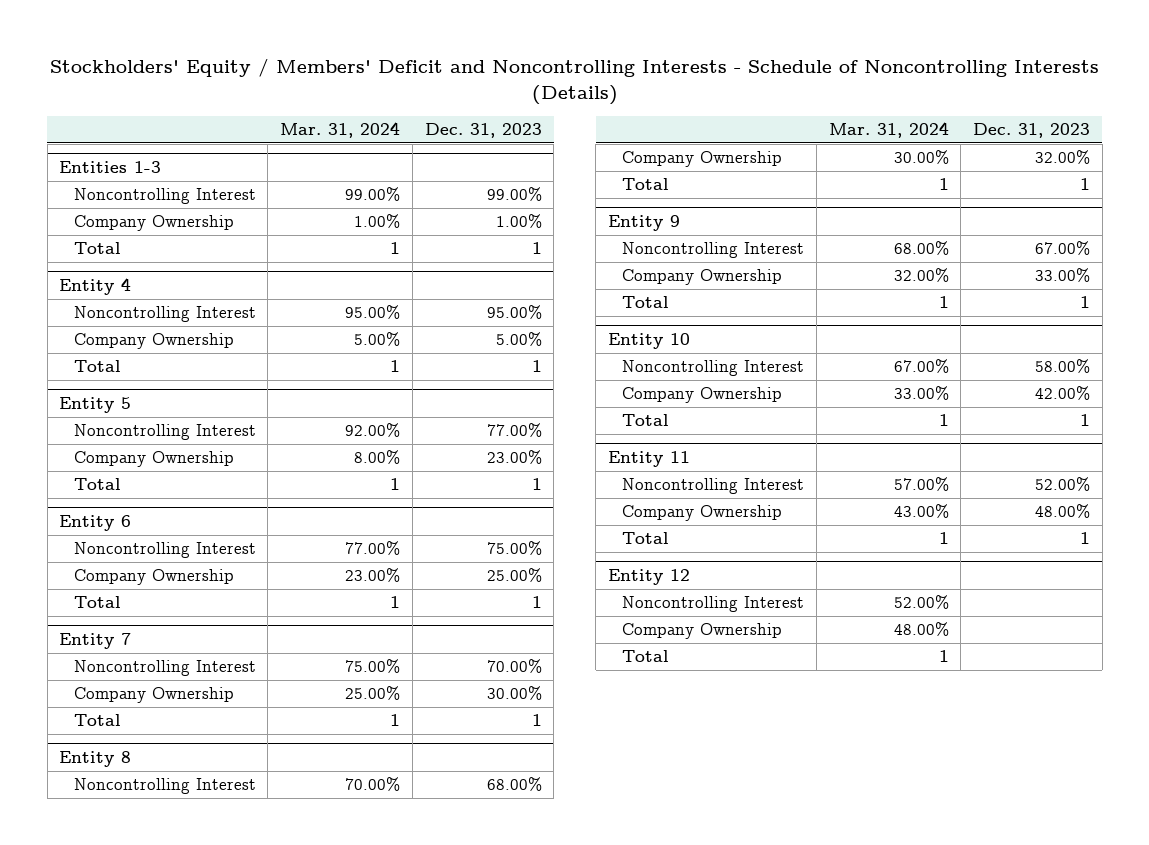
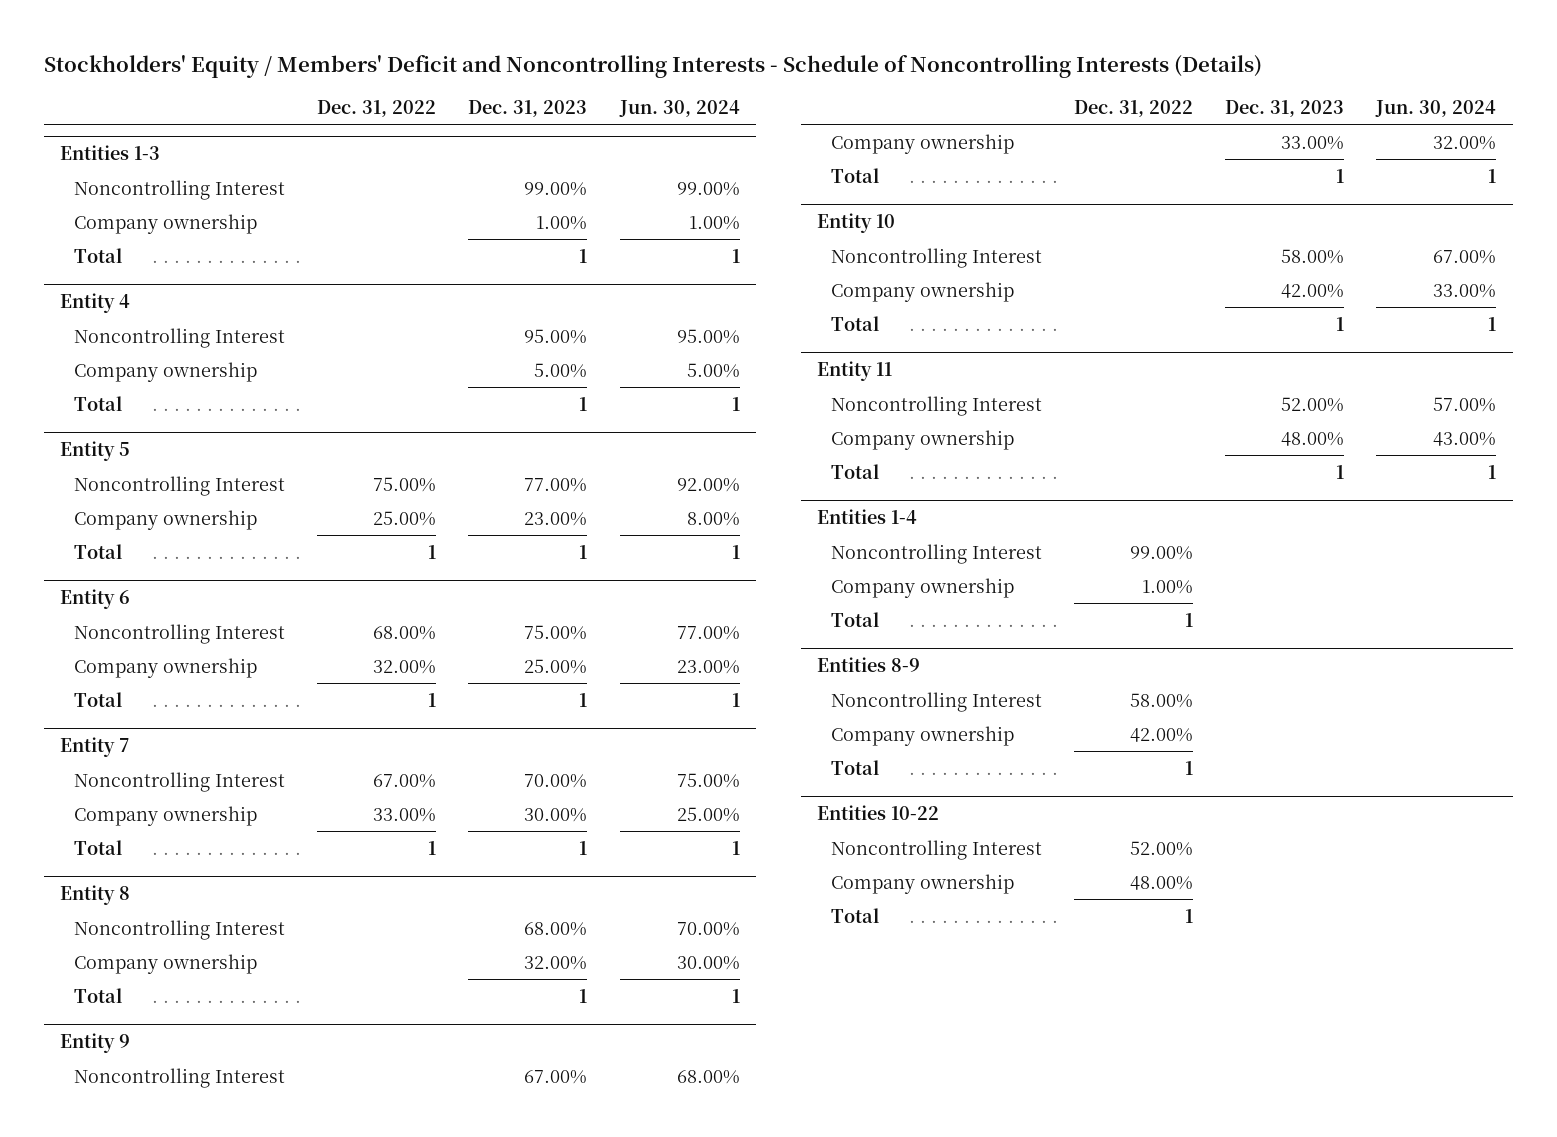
[280,121,401,138] Mar. 31, 2024 -> none
none -> [317,99,437,117] Dec. 31, 2022
none -> [618,99,740,117] Jun. 30, 2024
[73,215,234,232] Company Ownership -> [73,213,257,234] Company ownership
[73,333,234,350] Company Ownership -> [73,361,257,382] Company ownership
[73,451,234,468] Company Ownership -> [73,509,257,530] Company ownership
[73,569,234,586] Company Ownership -> [73,657,257,678] Company ownership
[73,687,234,704] Company Ownership -> [73,805,257,826] Company ownership
[622,151,783,168] Company Ownership -> [73,953,257,974] Company ownership
[622,269,783,286] Company Ownership -> [830,133,1014,154] Company ownership
[622,387,783,404] Company Ownership -> [830,281,1014,302] Company ownership
[622,505,783,522] Company Ownership -> [830,429,1014,450] Company ownership
[607,568,690,585] Entity 12 -> none
none -> [816,509,917,525] Entities 1-4
[622,623,783,640] Company Ownership -> [830,577,1014,598] Company ownership
none -> [816,657,920,673] Entities 8-9
none -> [830,691,1042,712] Noncontrolling Interest
none -> [830,725,1014,746] Company ownership
none -> [830,759,879,775] Total
none -> [816,805,939,821] Entities 10-22
none -> [830,839,1042,860] Noncontrolling Interest
none -> [830,873,1014,894] Company ownership
none -> [830,907,879,923] Total

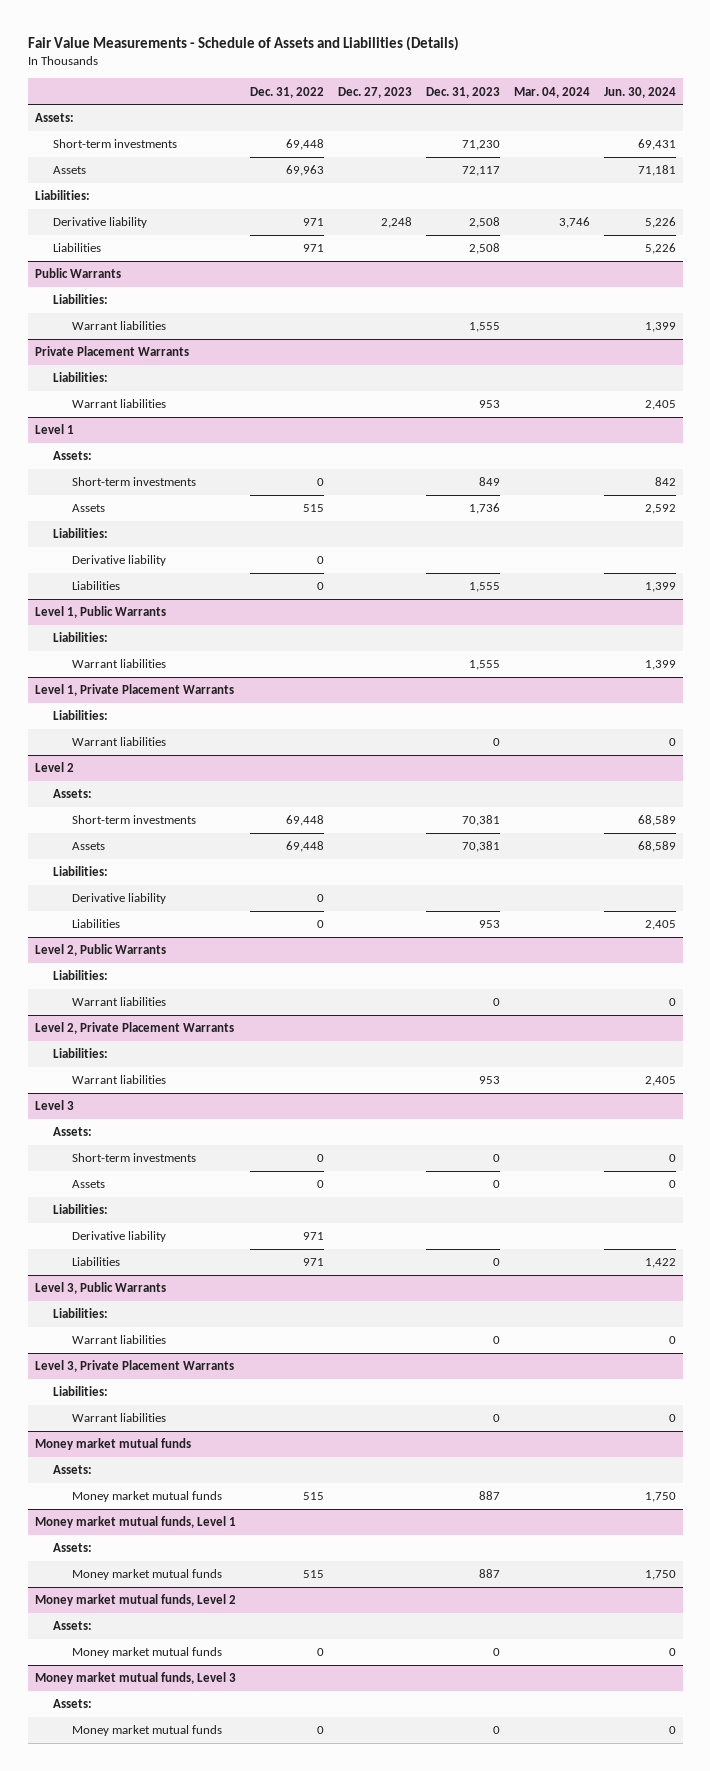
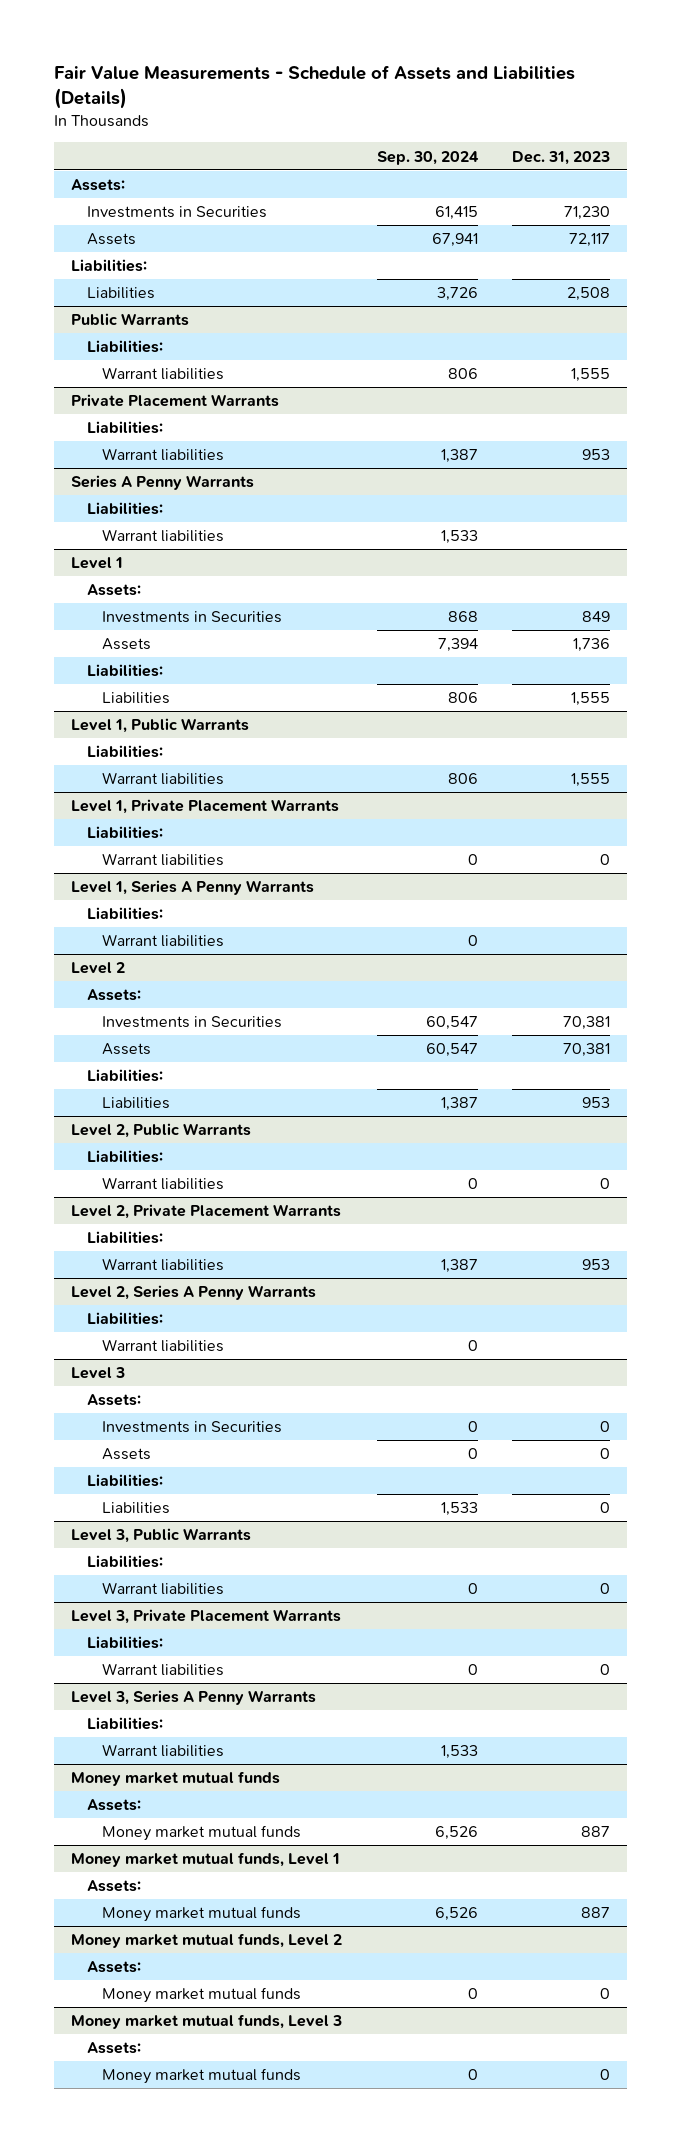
[249,86,324,98] Dec. 31, 2022 -> none
[337,86,412,98] Dec. 27, 2023 -> none
[513,86,590,98] Mar. 04, 2024 -> none
[603,86,676,98] Jun. 30, 2024 -> none
none -> [376,150,479,165] Sep. 30, 2024
[53,139,178,149] Short-term investments -> [86,206,267,219] Investments in Securities
[53,217,148,229] Derivative liability -> none
none -> [71,475,255,491] Series A Penny Warrants
none -> [86,502,163,516] Liabilities:
none -> [101,529,224,543] Warrant liabilities
[71,477,196,487] Short-term investments -> [101,611,282,624] Investments in Securities
[71,555,166,567] Derivative liability -> none
none -> [71,880,315,896] Level 1, Series A Penny Warrants
none -> [86,907,163,921] Liabilities:
none -> [101,934,224,948] Warrant liabilities
[71,815,196,825] Short-term investments -> [101,1016,282,1029] Investments in Securities
[71,893,166,905] Derivative liability -> none
none -> [71,1285,317,1301] Level 2, Series A Penny Warrants
none -> [86,1312,163,1326] Liabilities:
none -> [101,1339,224,1353] Warrant liabilities
[71,1153,196,1163] Short-term investments -> [101,1421,282,1434] Investments in Securities
[71,1231,166,1243] Derivative liability -> none
none -> [71,1690,317,1706] Level 3, Series A Penny Warrants
none -> [86,1717,163,1731] Liabilities:
none -> [101,1744,224,1758] Warrant liabilities

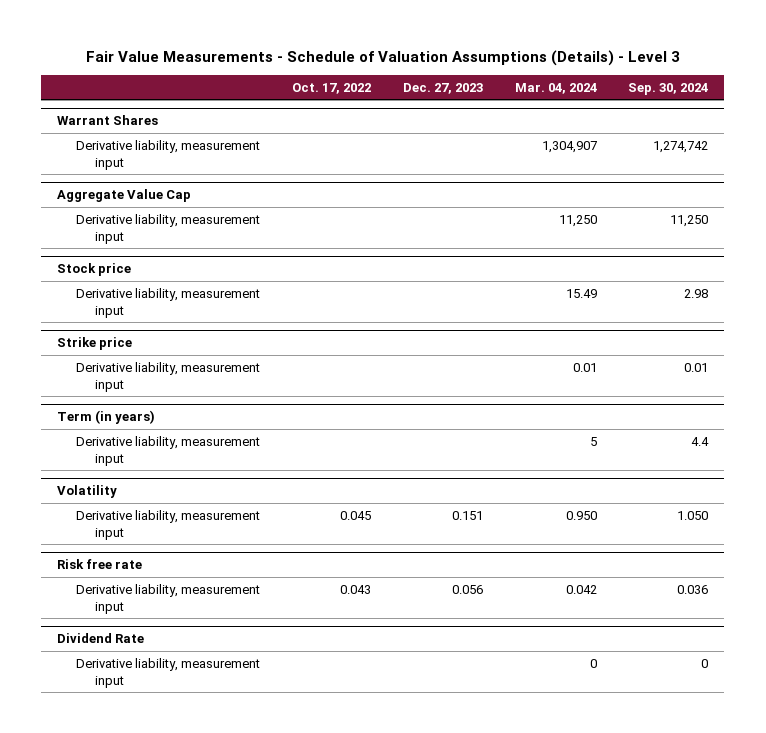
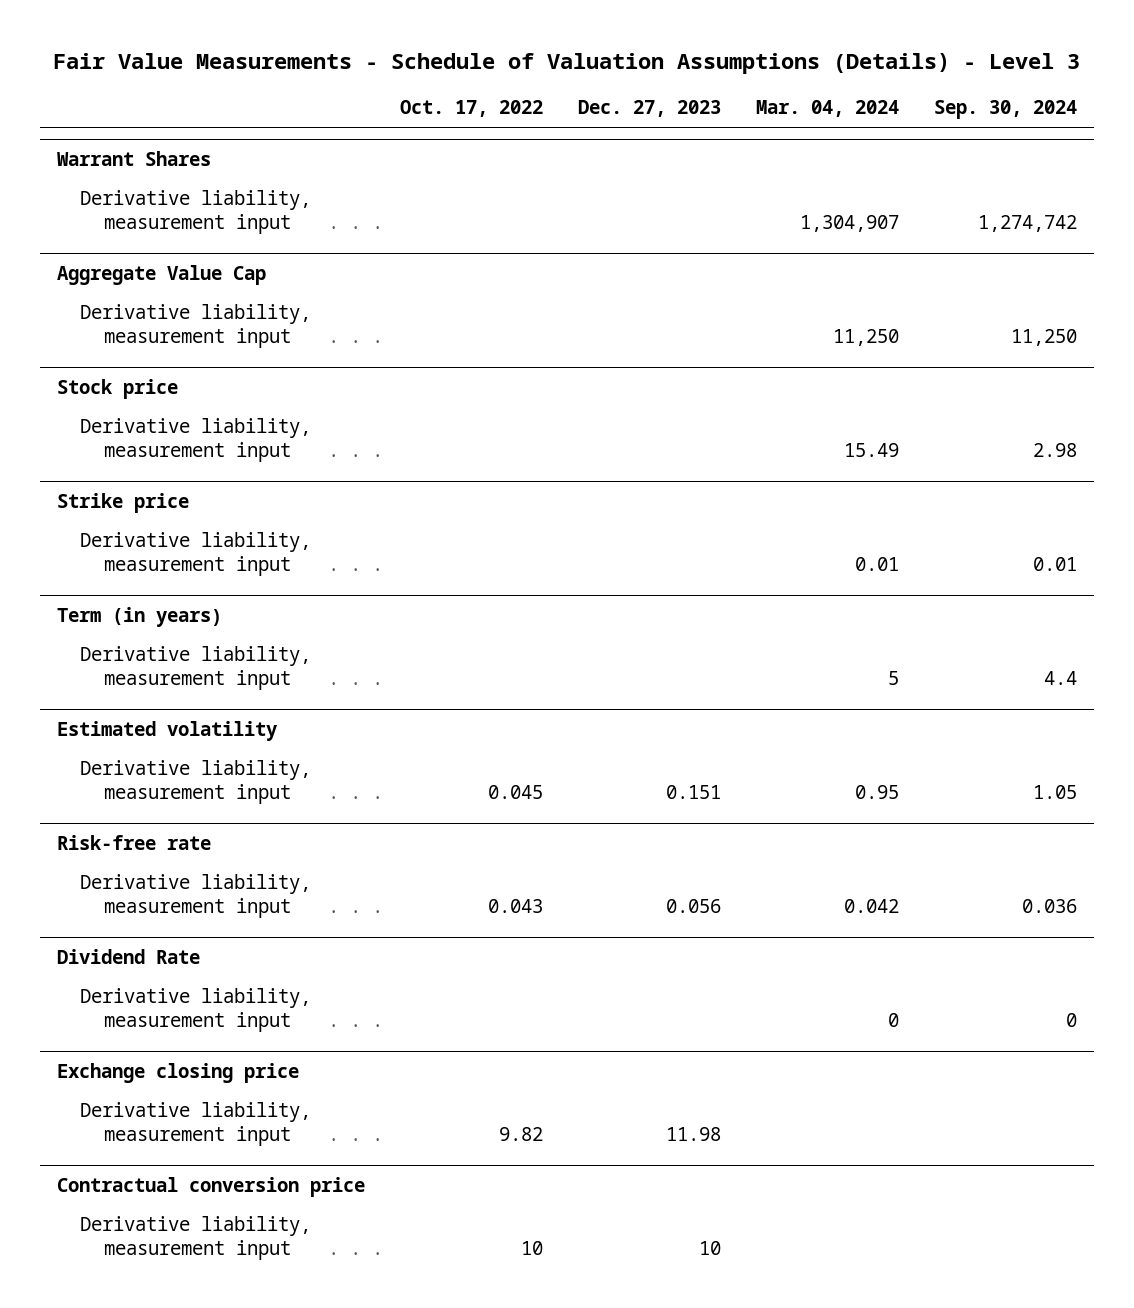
[57,485,118,499] Volatility -> [57,721,279,742] Estimated volatility
[565,510,597,520] 0.950 -> [854,785,899,800] 0.95
[677,510,709,520] 1.050 -> [1032,785,1077,800] 1.05
[57,559,143,570] Risk free rate -> [57,835,212,851] Risk-free rate
none -> [57,1063,300,1084] Exchange closing price
none -> [80,1102,312,1147] Derivative liability, measurement input
none -> [57,1177,366,1198] Contractual conversion price
none -> [80,1216,312,1261] Derivative liability, measurement input

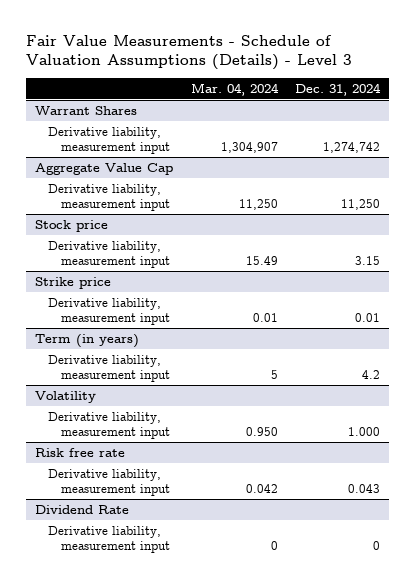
[399,100,543,118] Oct. 17, 2022 -> none
[577,100,721,118] Dec. 27, 2023 -> none
[933,100,1077,120] Sep. 30, 2024 -> none
none -> [295,82,382,96] Dec. 31, 2024
[57,721,279,742] Estimated volatility -> [35,390,97,403] Volatility
[854,785,899,800] 0.95 -> [245,427,278,437] 0.950
[57,835,212,851] Risk-free rate -> [35,447,126,457] Risk free rate
[57,1063,300,1084] Exchange closing price -> none
[80,1102,312,1147] Derivative liability, measurement input -> none
[57,1177,366,1198] Contractual conversion price -> none
[80,1216,312,1261] Derivative liability, measurement input -> none

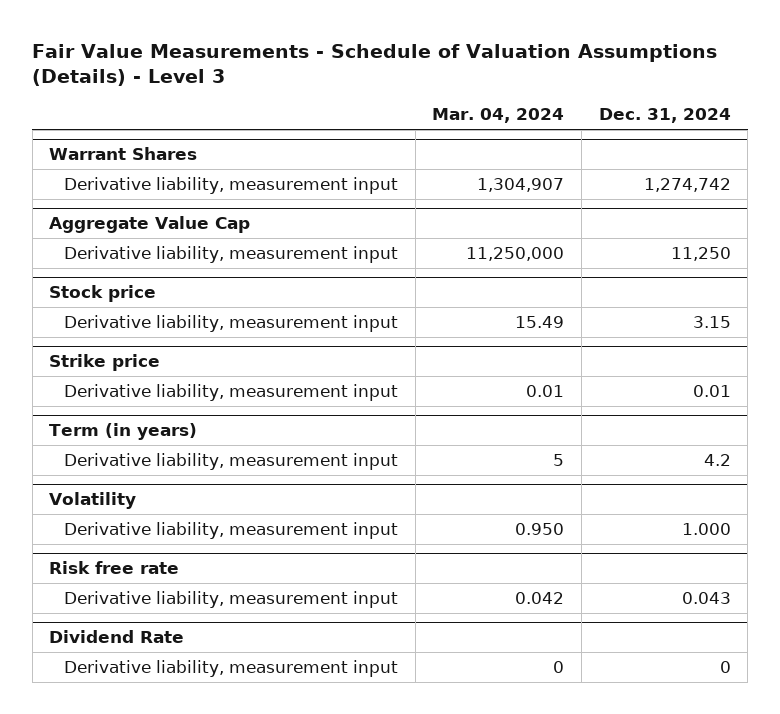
[238,199,278,211] 11,250 -> [466,246,565,261] 11,250,000

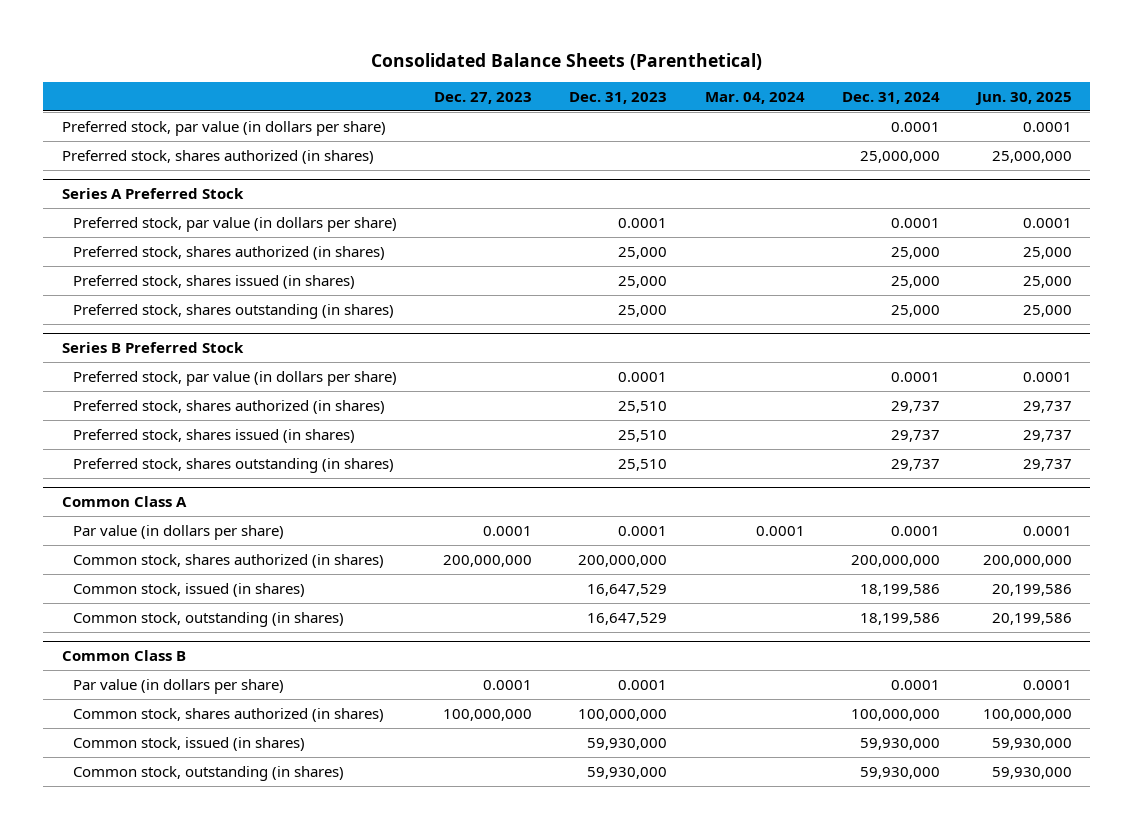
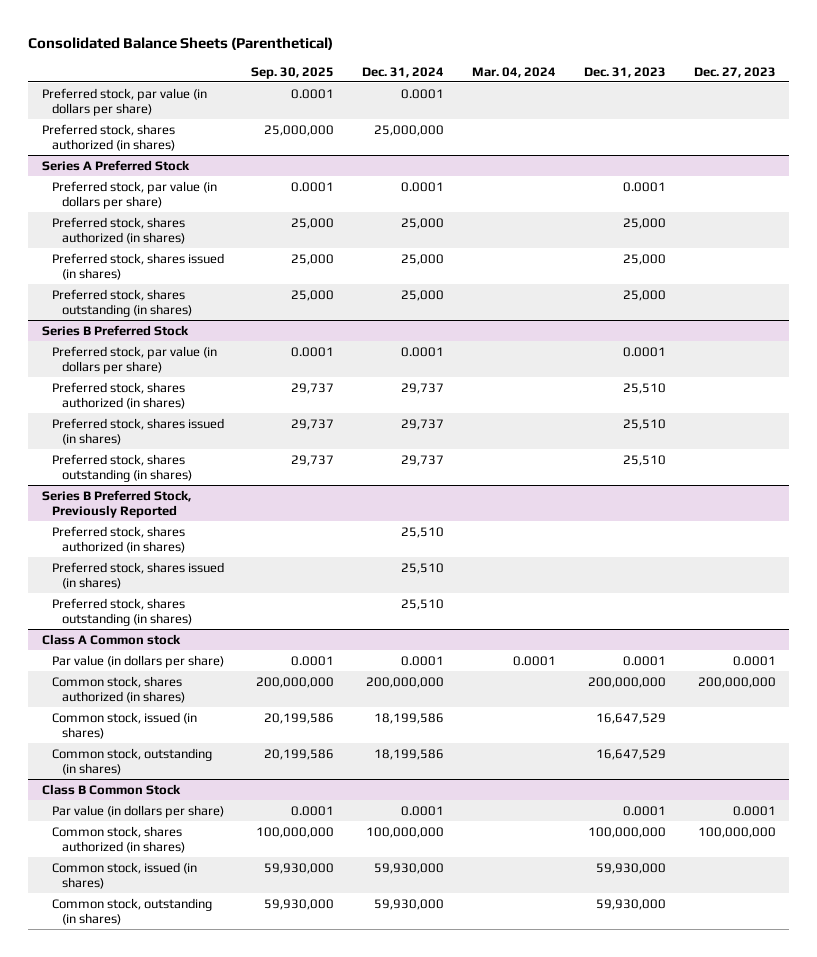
[974,92,1072,106] Jun. 30, 2025 -> none
none -> [251,66,335,79] Sep. 30, 2025
none -> [41,489,191,518] Series B Preferred Stock, Previously Reported
none -> [51,525,185,553] Preferred stock, shares authorized (in shares)
none -> [51,561,224,589] Preferred stock, shares issued (in shares)
none -> [51,597,192,626] Preferred stock, shares outstanding (in shares)
[62,496,188,508] Common Class A -> [41,633,181,645] Class A Common stock
[62,650,187,662] Common Class B -> [41,783,181,795] Class B Common Stock

